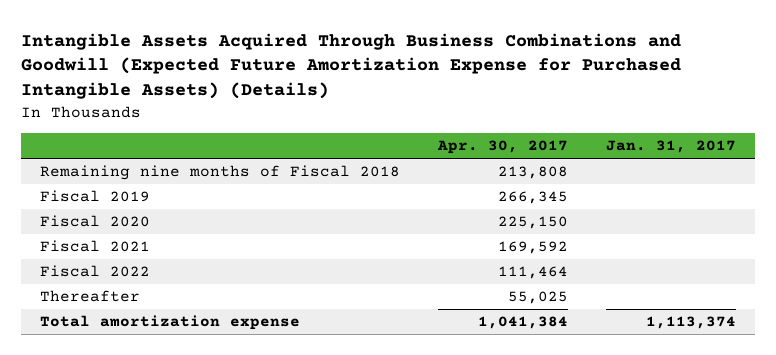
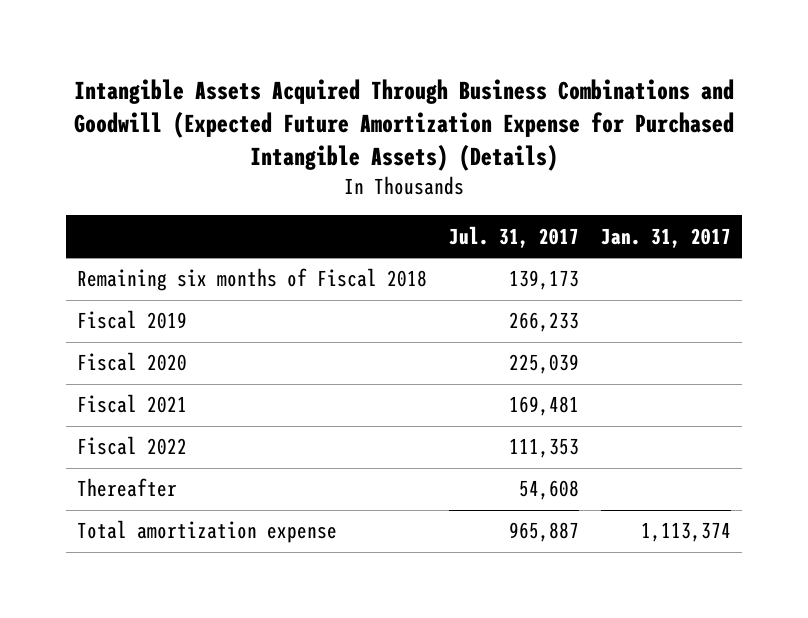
[436,140,568,155] Apr. 30, 2017 -> none
none -> [448,225,579,248] Jul. 31, 2017
[39,165,400,181] Remaining nine months of Fiscal 2018 -> [76,268,427,292] Remaining six months of Fiscal 2018

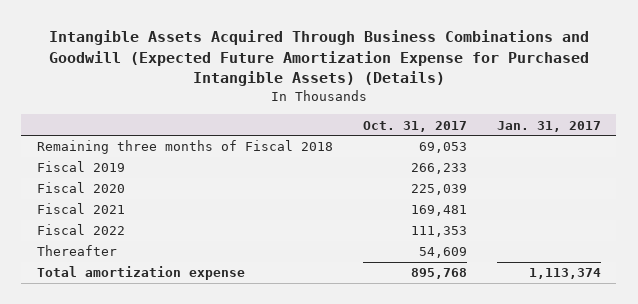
[448,225,579,248] Jul. 31, 2017 -> none
none -> [362,120,467,132] Oct. 31, 2017
[76,268,427,292] Remaining six months of Fiscal 2018 -> [36,140,333,155] Remaining three months of Fiscal 2018

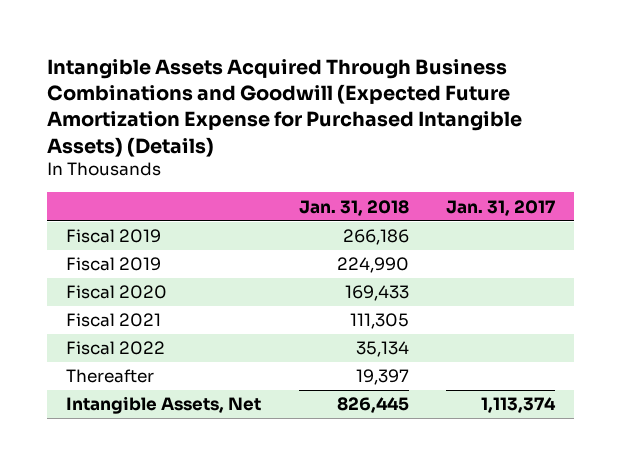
[362,120,467,132] Oct. 31, 2017 -> none
none -> [298,199,409,216] Jan. 31, 2018
[36,140,333,155] Remaining three months of Fiscal 2018 -> none
none -> [66,257,162,272] Fiscal 2019
[36,266,245,281] Total amortization expense -> [66,396,262,415] Intangible Assets, Net

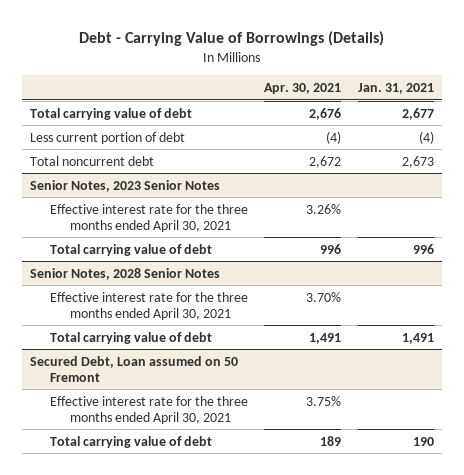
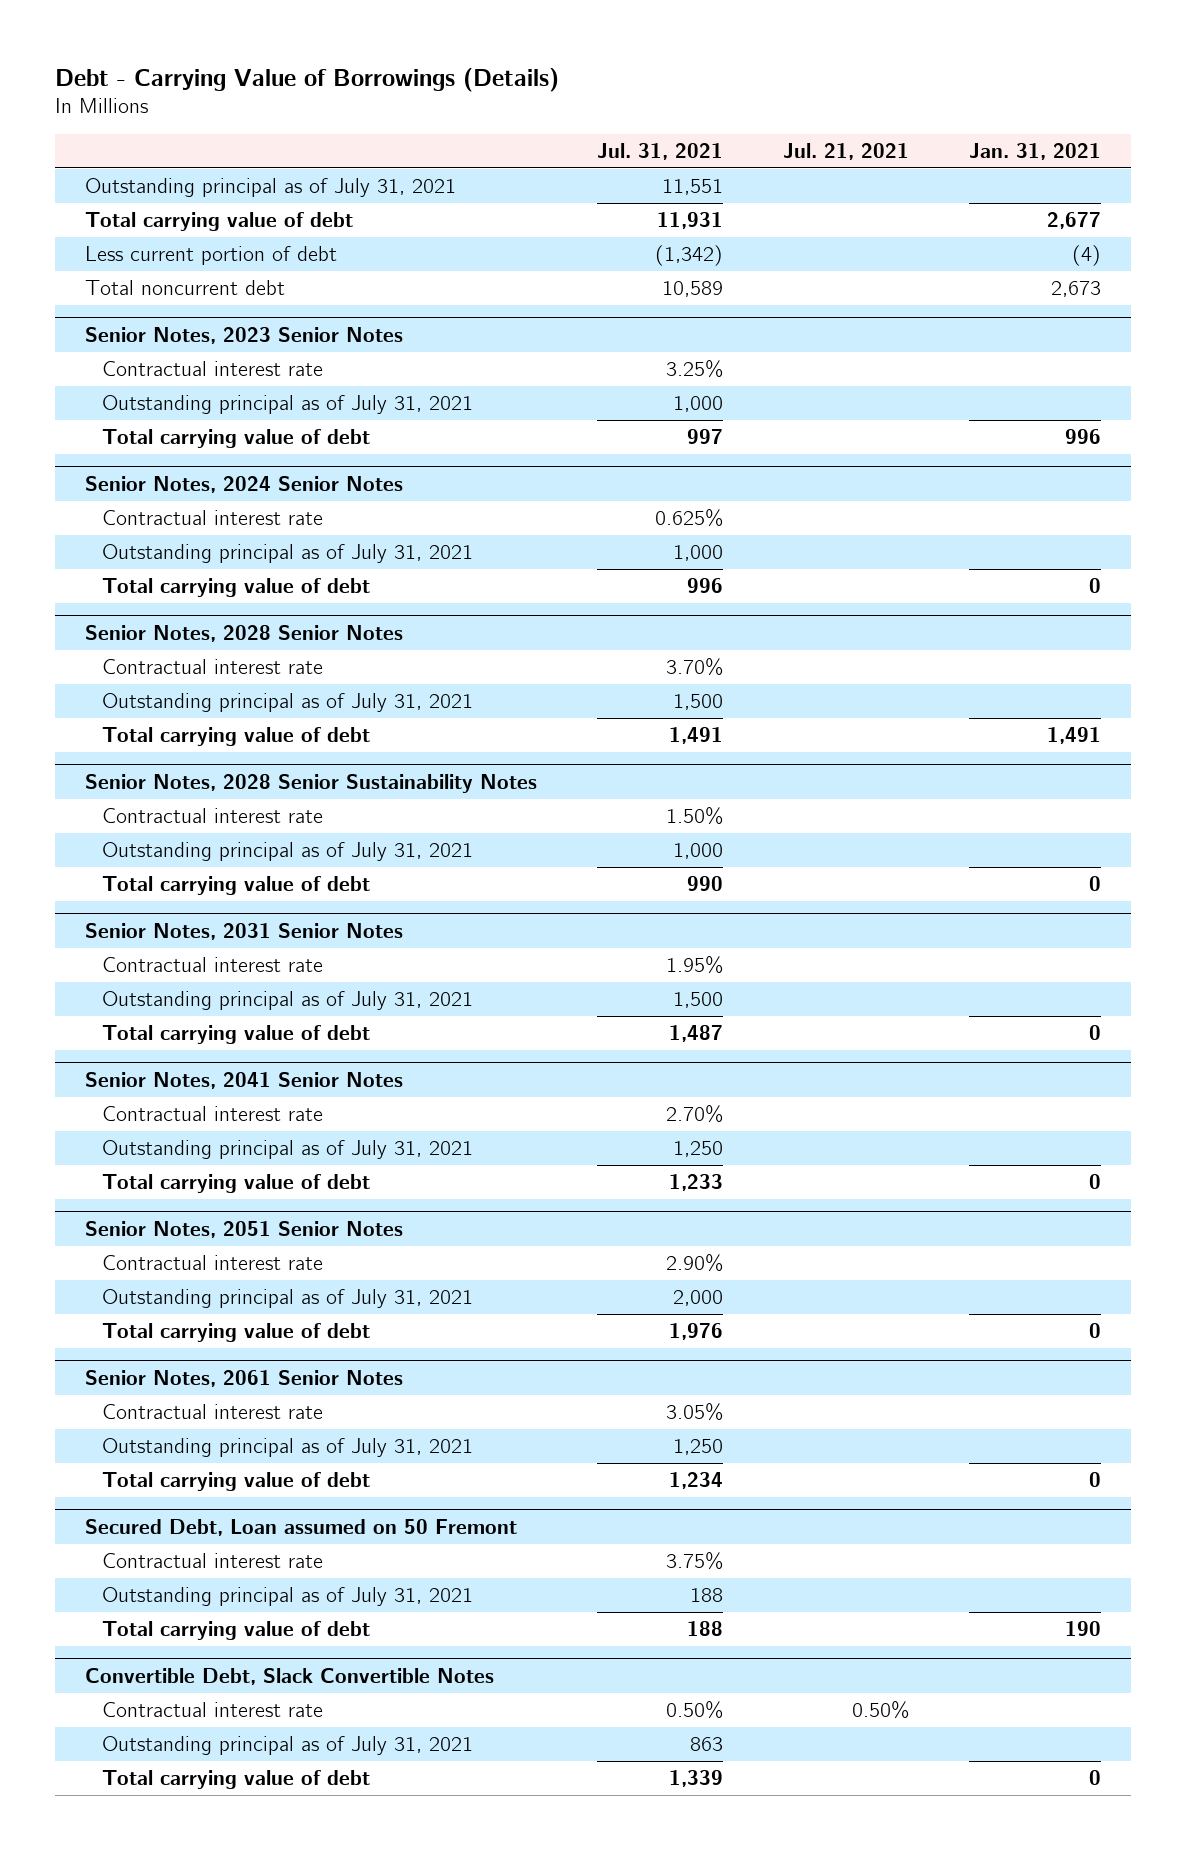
[264,82,342,94] Apr. 30, 2021 -> none
none -> [596,142,723,160] Jul. 31, 2021
none -> [782,142,909,160] Jul. 21, 2021
none -> [84,178,456,198] Outstanding principal as of July 31, 2021
[50,203,249,232] Effective interest rate for the three months ended April 30, 2021 -> none
none -> [102,361,324,377] Contractual interest rate
none -> [102,395,474,415] Outstanding principal as of July 31, 2021
none -> [84,475,403,493] Senior Notes, 2024 Senior Notes
none -> [102,510,324,526] Contractual interest rate
none -> [102,544,474,564] Outstanding principal as of July 31, 2021
none -> [102,578,371,598] Total carrying value of debt
[50,291,249,320] Effective interest rate for the three months ended April 30, 2021 -> none
none -> [102,659,324,675] Contractual interest rate
none -> [102,693,474,713] Outstanding principal as of July 31, 2021
none -> [84,773,537,793] Senior Notes, 2028 Senior Sustainability Notes
none -> [102,808,324,824] Contractual interest rate
none -> [102,842,474,862] Outstanding principal as of July 31, 2021
none -> [102,876,371,896] Total carrying value of debt
none -> [84,922,403,940] Senior Notes, 2031 Senior Notes
none -> [102,957,324,973] Contractual interest rate
none -> [102,991,474,1011] Outstanding principal as of July 31, 2021
none -> [102,1025,371,1045] Total carrying value of debt
none -> [84,1071,403,1089] Senior Notes, 2041 Senior Notes
none -> [102,1106,324,1122] Contractual interest rate
none -> [102,1140,474,1160] Outstanding principal as of July 31, 2021
none -> [102,1174,371,1194] Total carrying value of debt
none -> [84,1220,403,1238] Senior Notes, 2051 Senior Notes
none -> [102,1255,324,1271] Contractual interest rate
none -> [102,1289,474,1309] Outstanding principal as of July 31, 2021
none -> [102,1323,371,1343] Total carrying value of debt
none -> [84,1369,403,1387] Senior Notes, 2061 Senior Notes
none -> [102,1404,324,1420] Contractual interest rate
none -> [102,1438,474,1458] Outstanding principal as of July 31, 2021
none -> [102,1472,371,1492] Total carrying value of debt
[50,395,249,424] Effective interest rate for the three months ended April 30, 2021 -> none
none -> [102,1553,324,1569] Contractual interest rate
none -> [102,1587,474,1607] Outstanding principal as of July 31, 2021
none -> [84,1667,494,1685] Convertible Debt, Slack Convertible Notes
none -> [102,1702,324,1718] Contractual interest rate
none -> [102,1736,474,1756] Outstanding principal as of July 31, 2021
none -> [102,1770,371,1790] Total carrying value of debt

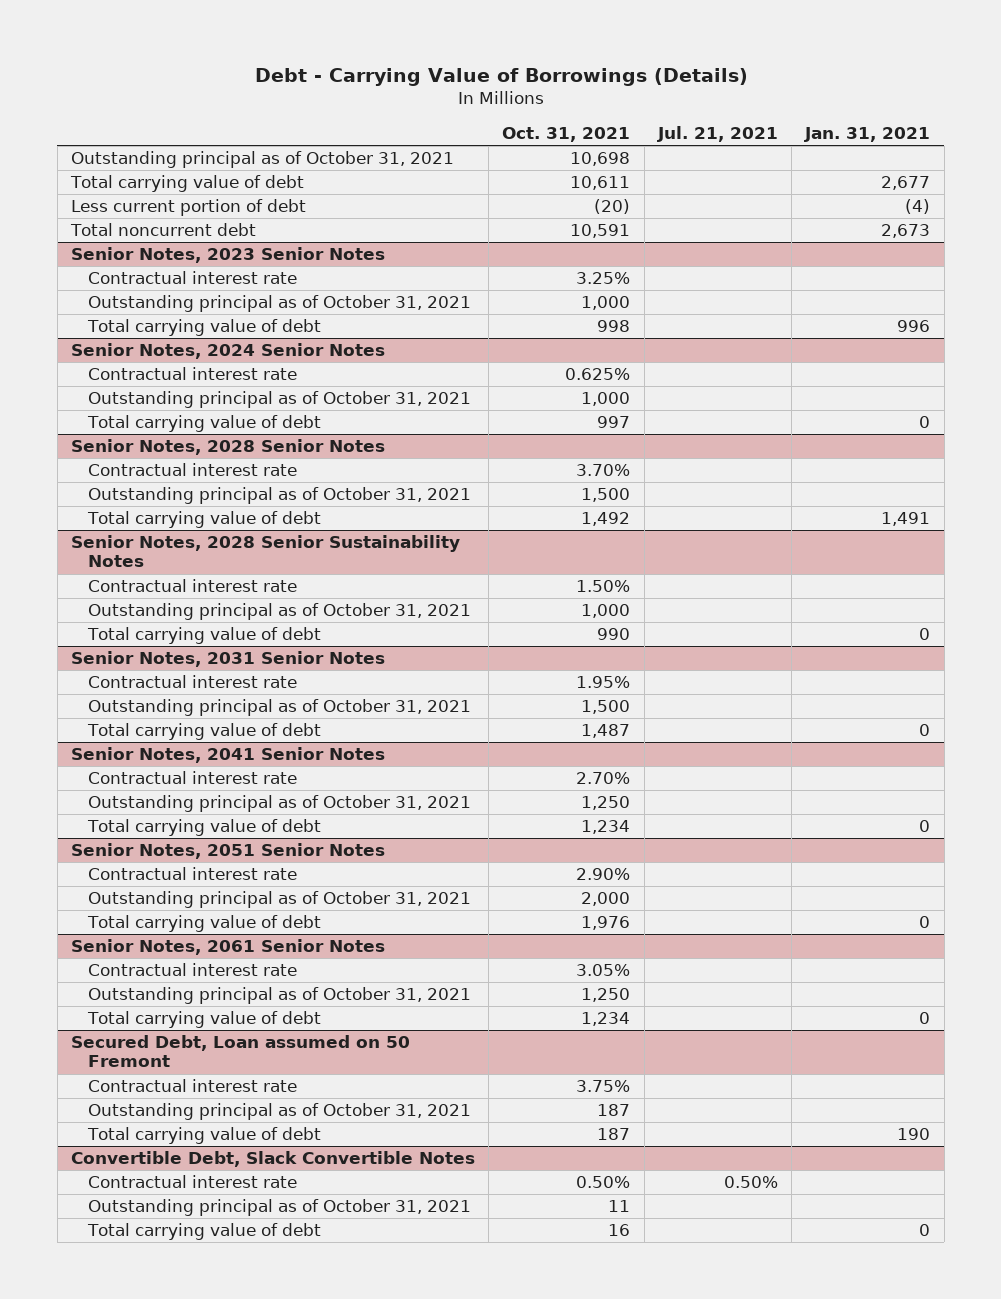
[596,142,723,160] Jul. 31, 2021 -> none
none -> [502,126,631,142] Oct. 31, 2021
[84,178,456,198] Outstanding principal as of July 31, 2021 -> [70,151,454,169] Outstanding principal as of October 31, 2021
[102,395,474,415] Outstanding principal as of July 31, 2021 -> [88,295,472,313] Outstanding principal as of October 31, 2021
[102,544,474,564] Outstanding principal as of July 31, 2021 -> [88,391,472,409] Outstanding principal as of October 31, 2021
[102,693,474,713] Outstanding principal as of July 31, 2021 -> [88,487,472,505] Outstanding principal as of October 31, 2021
[102,842,474,862] Outstanding principal as of July 31, 2021 -> [88,603,472,621] Outstanding principal as of October 31, 2021
[102,991,474,1011] Outstanding principal as of July 31, 2021 -> [88,699,472,717] Outstanding principal as of October 31, 2021
[102,1140,474,1160] Outstanding principal as of July 31, 2021 -> [88,795,472,813] Outstanding principal as of October 31, 2021
[102,1289,474,1309] Outstanding principal as of July 31, 2021 -> [88,891,472,909] Outstanding principal as of October 31, 2021
[102,1438,474,1458] Outstanding principal as of July 31, 2021 -> [88,987,472,1005] Outstanding principal as of October 31, 2021
[102,1587,474,1607] Outstanding principal as of July 31, 2021 -> [88,1103,472,1121] Outstanding principal as of October 31, 2021
[102,1736,474,1756] Outstanding principal as of July 31, 2021 -> [88,1199,472,1217] Outstanding principal as of October 31, 2021

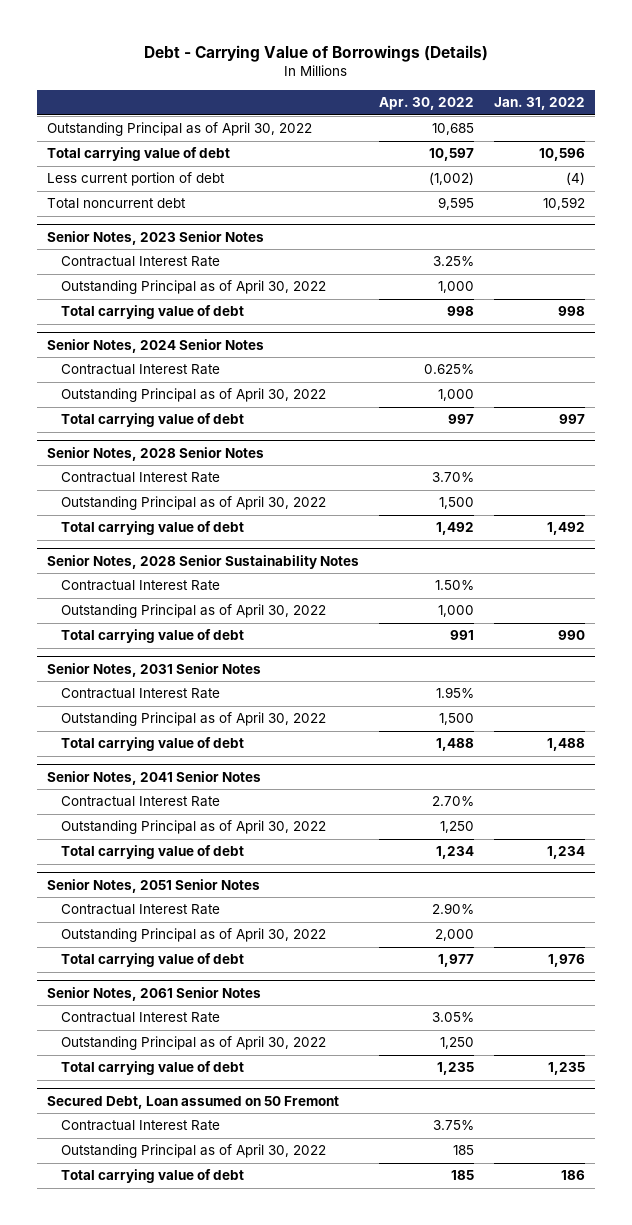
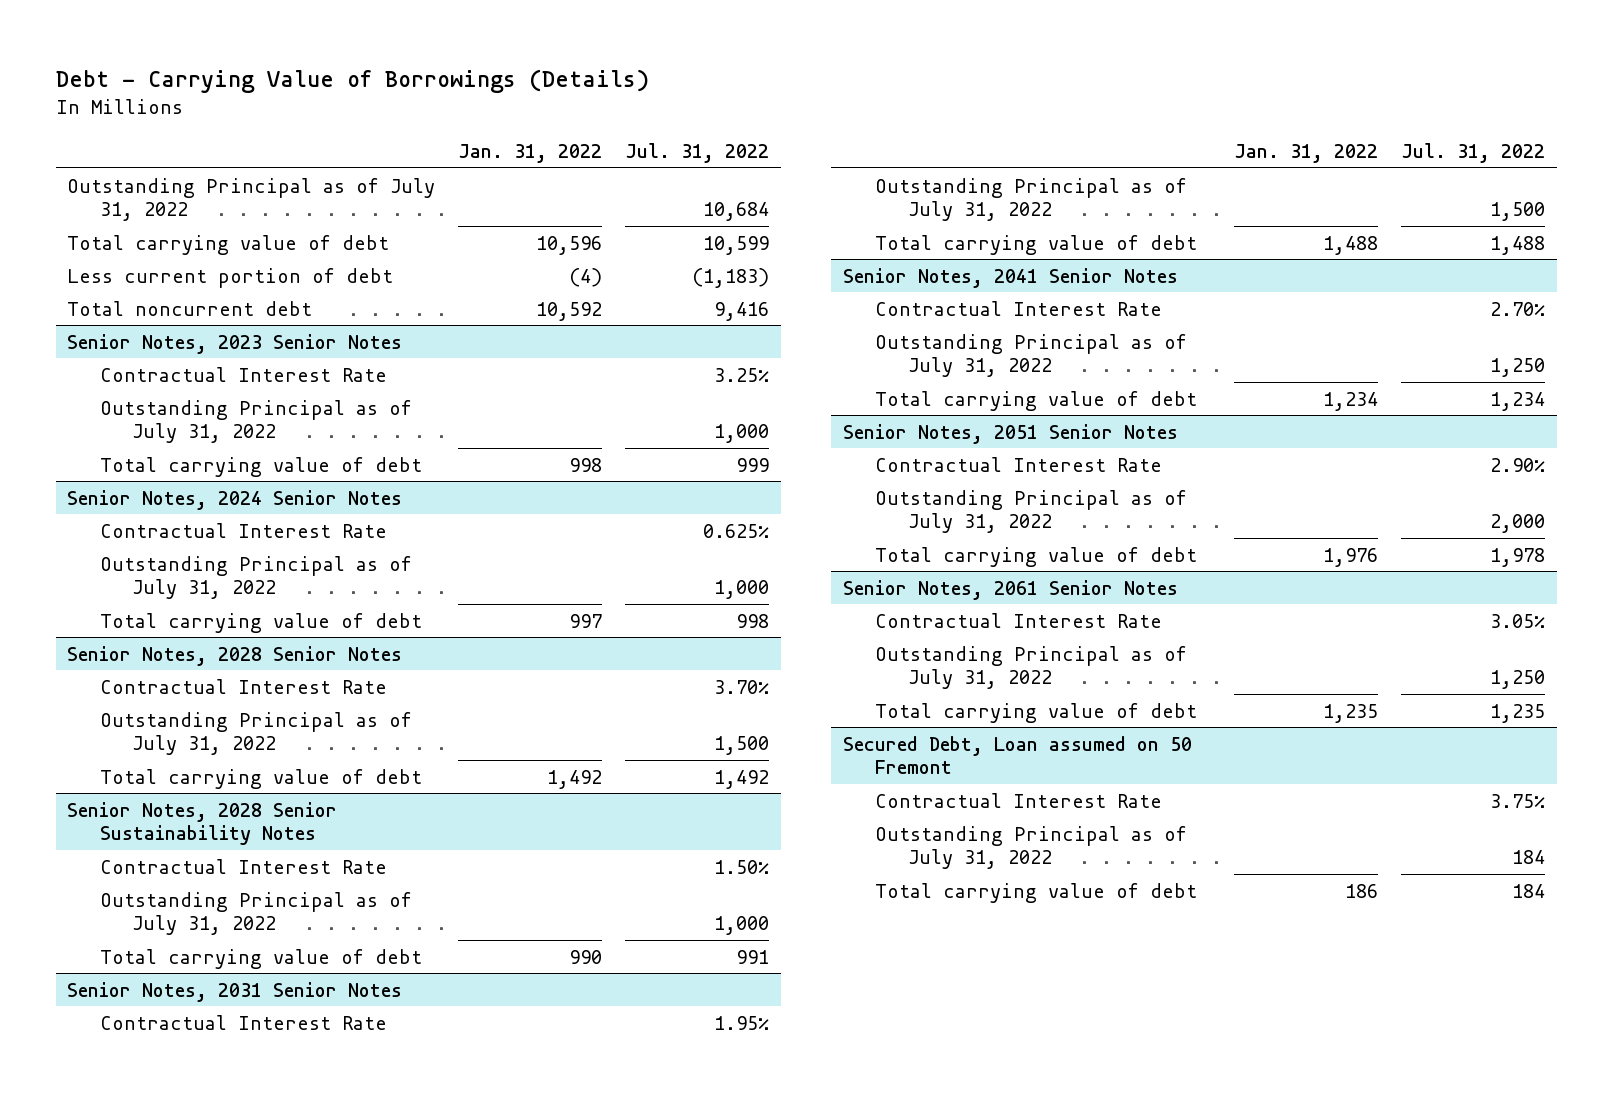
[378,97,474,111] Apr. 30, 2022 -> none
none -> [625,143,770,164] Jul. 31, 2022
[46,122,312,137] Outstanding Principal as of April 30, 2022 -> [67,177,436,222] Outstanding Principal as of July 31, 2022
[60,280,326,295] Outstanding Principal as of April 30, 2022 -> [99,399,412,444] Outstanding Principal as of July 31, 2022
[60,388,326,403] Outstanding Principal as of April 30, 2022 -> [99,555,412,600] Outstanding Principal as of July 31, 2022
[60,496,326,511] Outstanding Principal as of April 30, 2022 -> [99,711,412,756] Outstanding Principal as of July 31, 2022
[60,604,326,619] Outstanding Principal as of April 30, 2022 -> [99,891,412,936] Outstanding Principal as of July 31, 2022
[60,712,326,727] Outstanding Principal as of April 30, 2022 -> [875,177,1188,222] Outstanding Principal as of July 31, 2022
[60,820,326,835] Outstanding Principal as of April 30, 2022 -> [875,333,1188,378] Outstanding Principal as of July 31, 2022
[60,928,326,943] Outstanding Principal as of April 30, 2022 -> [875,489,1188,534] Outstanding Principal as of July 31, 2022
[60,1036,326,1051] Outstanding Principal as of April 30, 2022 -> [875,645,1188,690] Outstanding Principal as of July 31, 2022
[60,1144,326,1159] Outstanding Principal as of April 30, 2022 -> [875,825,1188,870] Outstanding Principal as of July 31, 2022

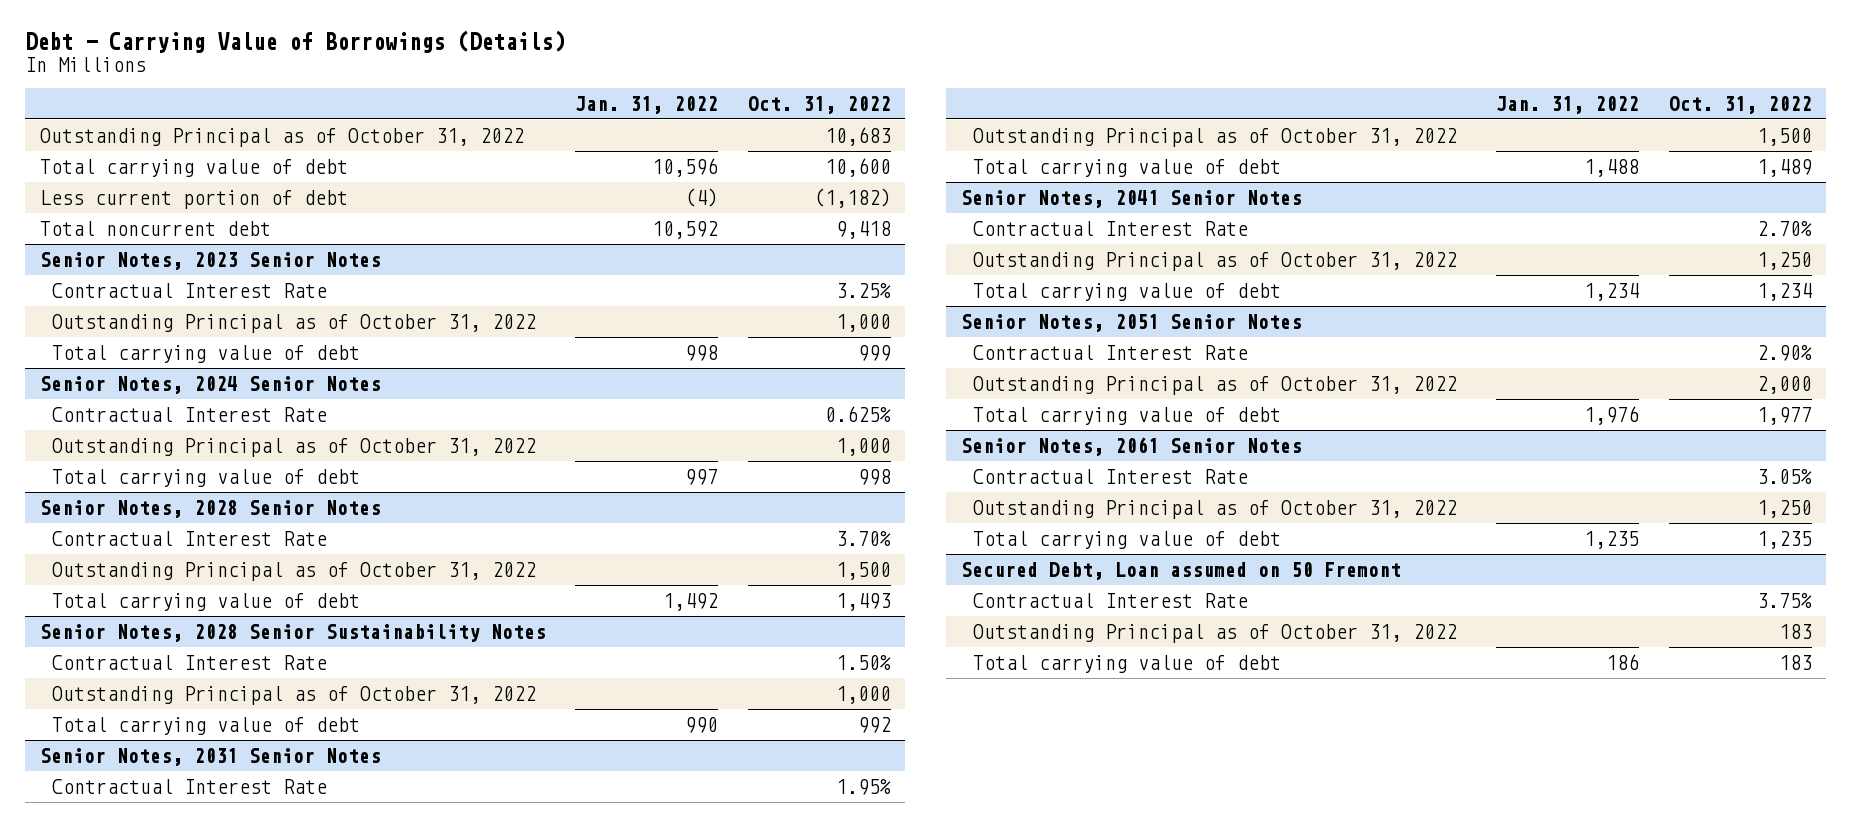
[625,143,770,164] Jul. 31, 2022 -> none
none -> [747,95,891,114] Oct. 31, 2022
[67,177,436,222] Outstanding Principal as of July 31, 2022 -> [39,127,524,147] Outstanding Principal as of October 31, 2022
[99,399,412,444] Outstanding Principal as of July 31, 2022 -> [52,313,537,333] Outstanding Principal as of October 31, 2022
[99,555,412,600] Outstanding Principal as of July 31, 2022 -> [52,437,537,457] Outstanding Principal as of October 31, 2022
[99,711,412,756] Outstanding Principal as of July 31, 2022 -> [52,561,537,581] Outstanding Principal as of October 31, 2022
[99,891,412,936] Outstanding Principal as of July 31, 2022 -> [52,685,537,705] Outstanding Principal as of October 31, 2022
[875,177,1188,222] Outstanding Principal as of July 31, 2022 -> [973,127,1458,147] Outstanding Principal as of October 31, 2022
[875,333,1188,378] Outstanding Principal as of July 31, 2022 -> [973,251,1458,271] Outstanding Principal as of October 31, 2022
[875,489,1188,534] Outstanding Principal as of July 31, 2022 -> [973,375,1458,395] Outstanding Principal as of October 31, 2022
[875,645,1188,690] Outstanding Principal as of July 31, 2022 -> [973,499,1458,519] Outstanding Principal as of October 31, 2022
[875,825,1188,870] Outstanding Principal as of July 31, 2022 -> [973,623,1458,643] Outstanding Principal as of October 31, 2022

